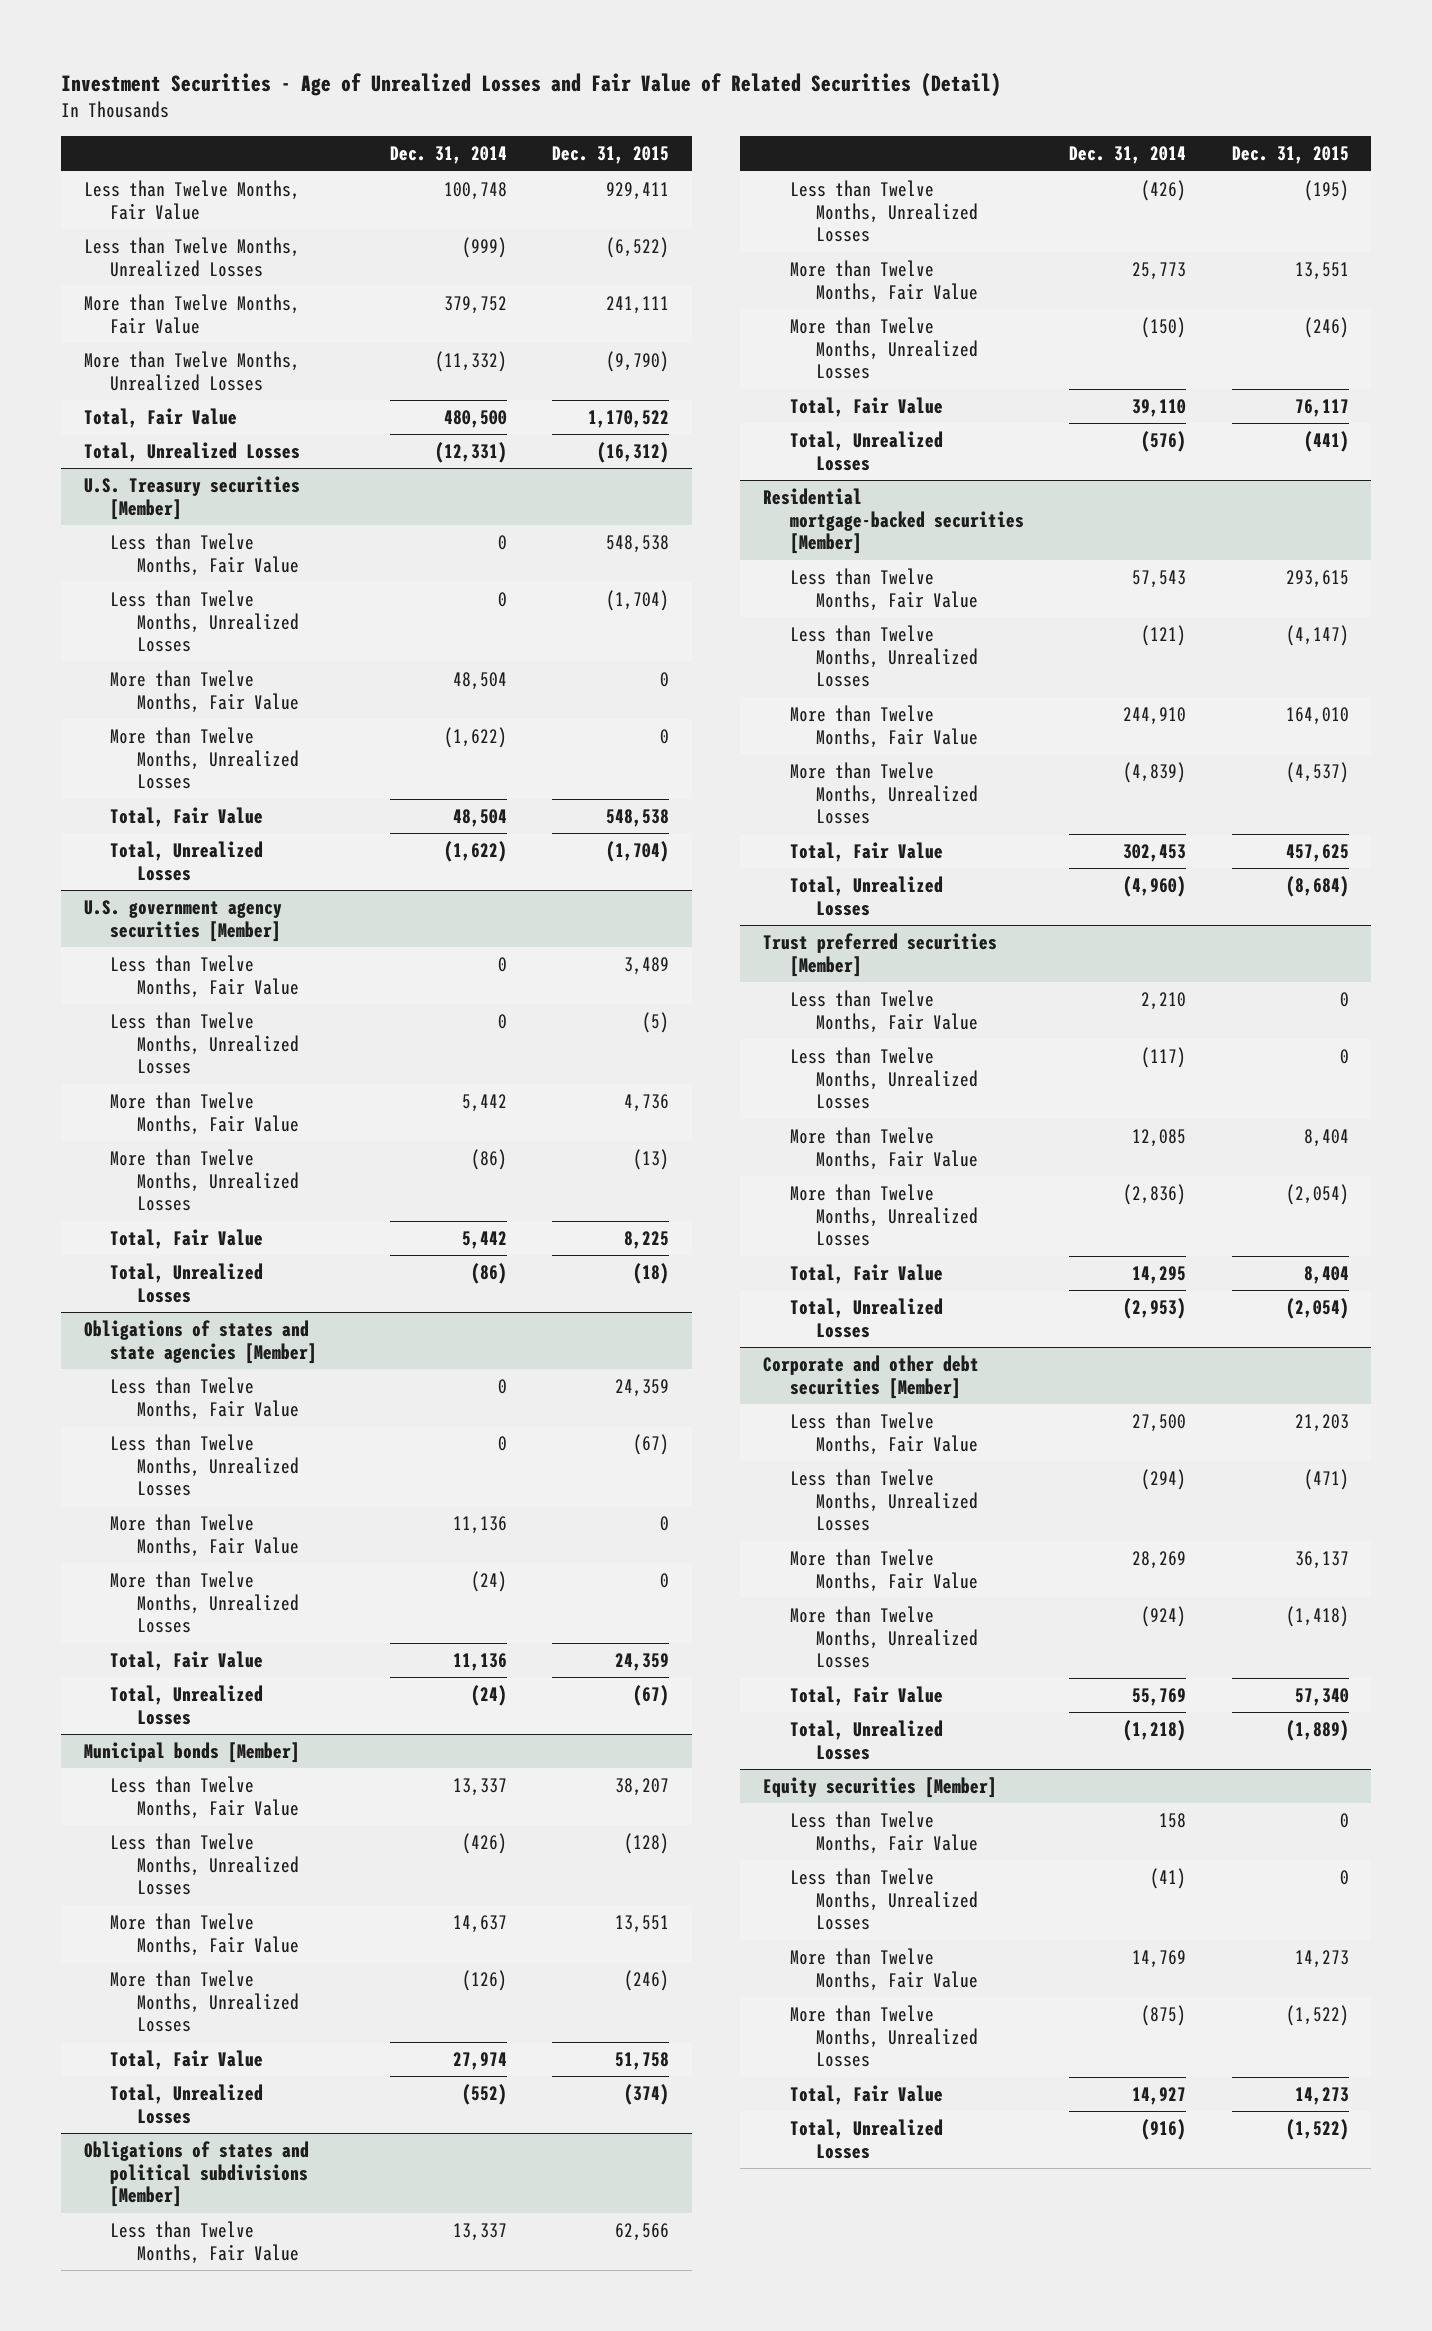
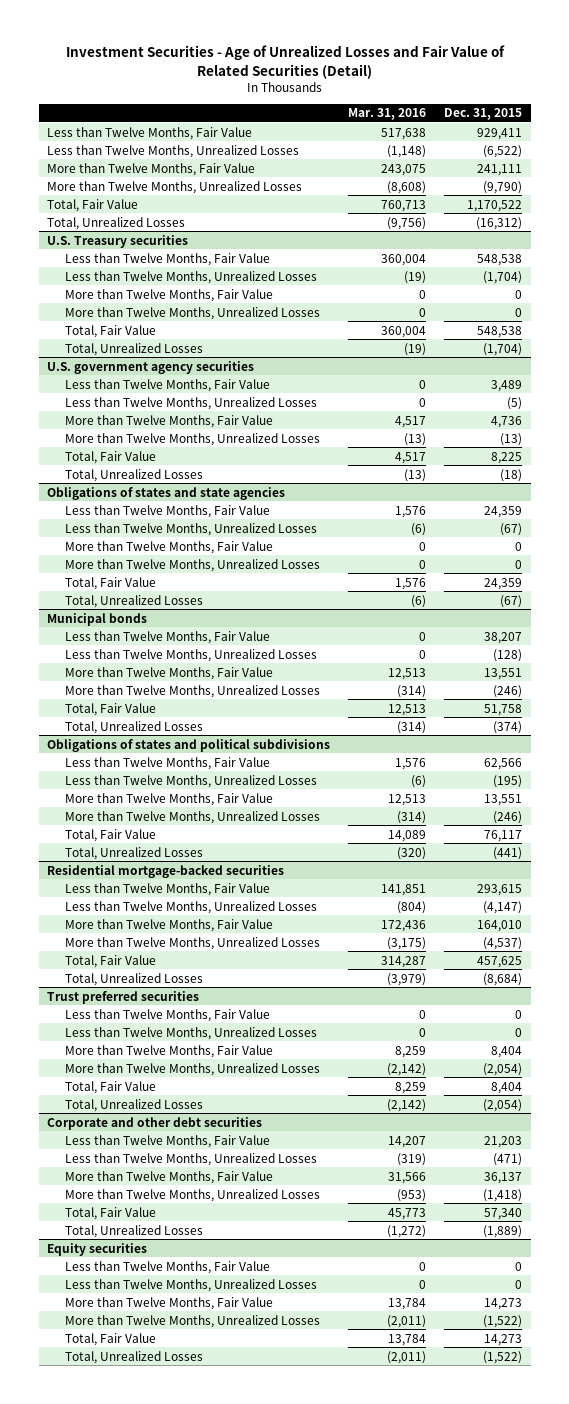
[389,146,507,165] Dec. 31, 2014 -> none
none -> [348,108,427,121] Mar. 31, 2016
[83,475,300,520] U.S. Treasury securities [Member] -> [47,234,189,248] U.S. Treasury securities
[83,899,282,942] U.S. government agency securities [Member] -> [47,360,255,374] U.S. government agency securities
[83,1319,318,1364] Obligations of states and state agencies [Member] -> [47,486,286,500] Obligations of states and state agencies
[83,1741,300,1763] Municipal bonds [Member] -> [47,612,148,626] Municipal bonds
[83,2140,309,2208] Obligations of states and political subdivisions [Member] -> [47,738,331,752] Obligations of states and political subdivisions
[763,487,1024,555] Residential mortgage-backed securities [Member] -> [47,864,285,878] Residential mortgage-backed securities
[763,932,998,977] Trust preferred securities [Member] -> [47,990,200,1004] Trust preferred securities
[763,1354,980,1399] Corporate and other debt securities [Member] -> [47,1116,263,1130] Corporate and other debt securities
[763,1776,998,1798] Equity securities [Member] -> [47,1242,148,1256] Equity securities

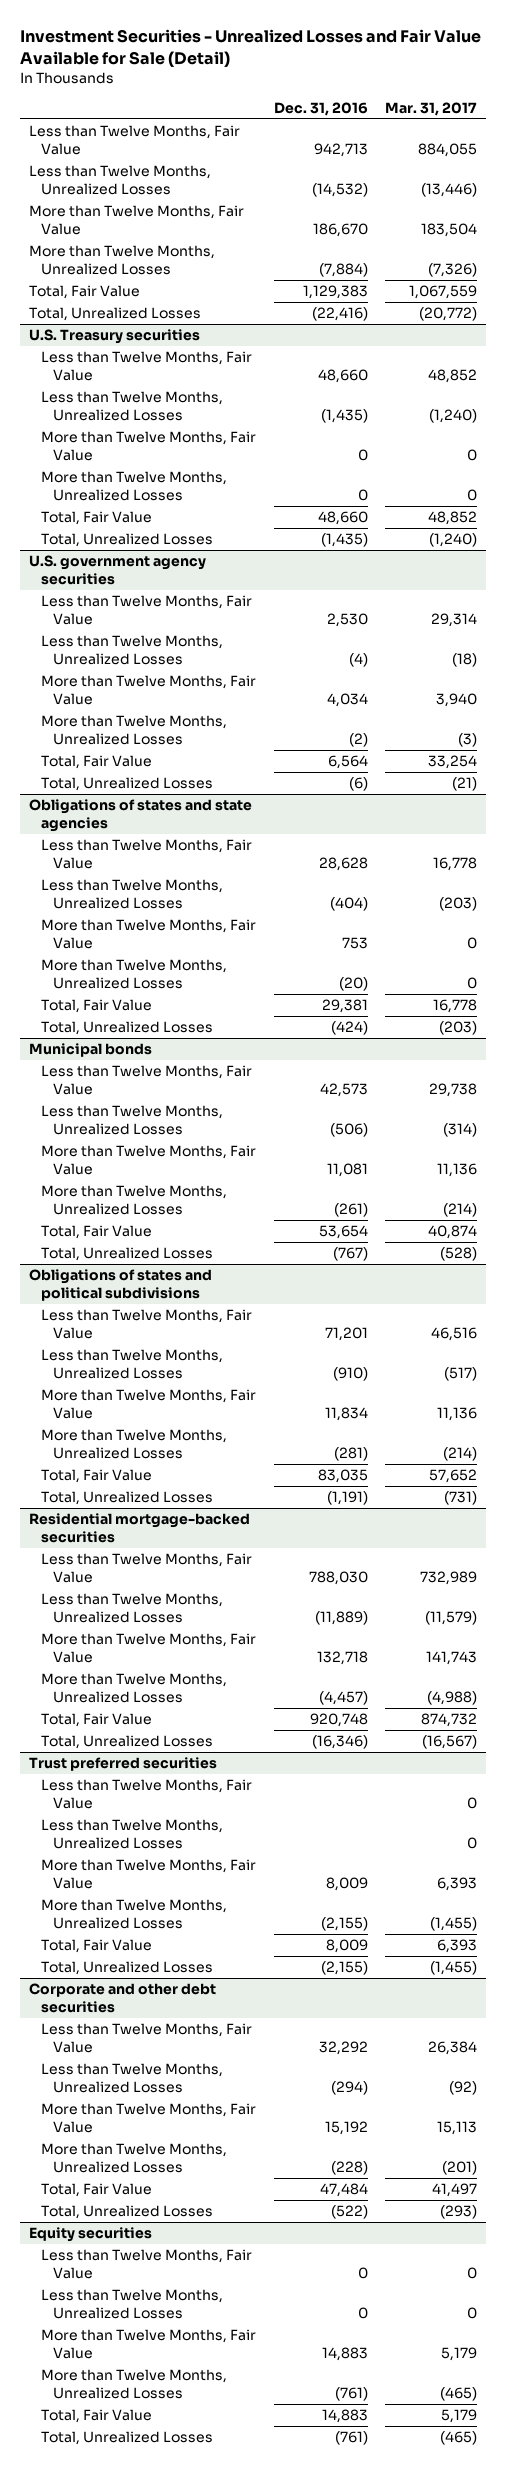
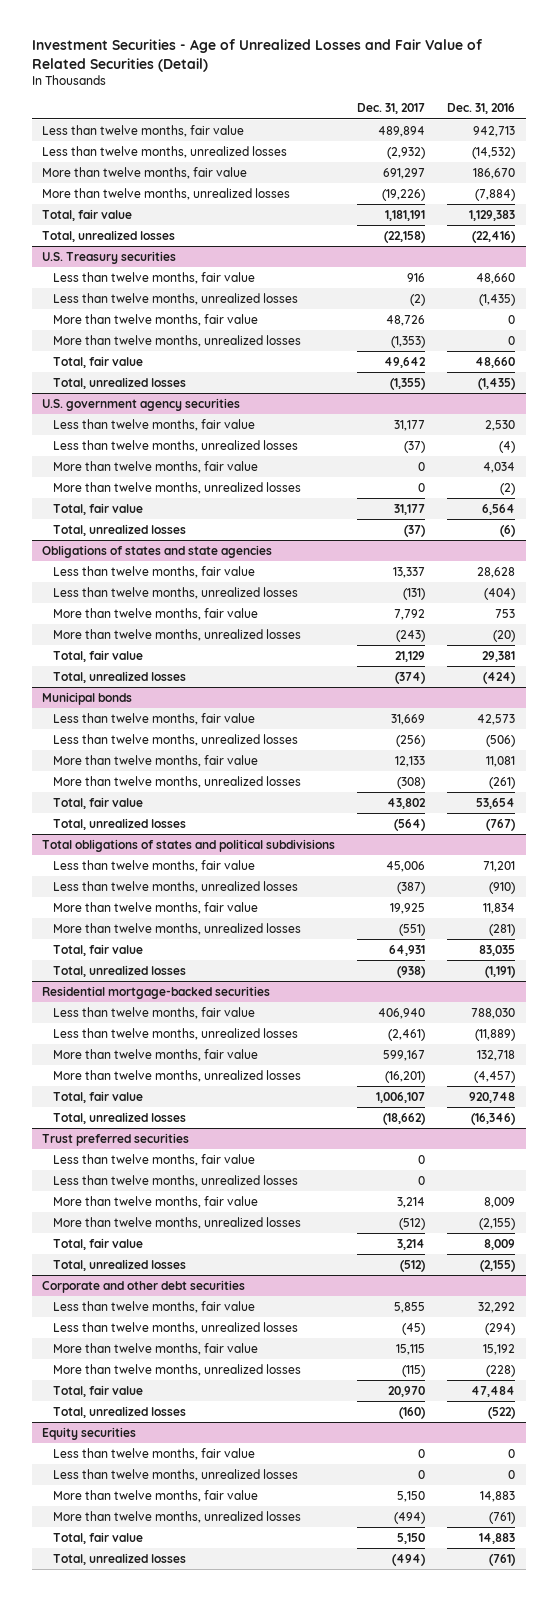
[19,28,481,67] Investment Securities - Unrealized Losses and Fair Value Available for Sale (Detail) -> [31,39,483,72] Investment Securities - Age of Unrealized Losses and Fair Value of Related Securities (Detail)
[385,102,478,117] Mar. 31, 2017 -> none
none -> [357,103,426,115] Dec. 31, 2017
[28,124,240,156] Less than Twelve Months, Fair Value -> [42,124,245,137] Less than twelve months, fair value
[28,164,211,196] Less than Twelve Months, Unrealized Losses -> [42,145,288,158] Less than twelve months, unrealized losses
[28,204,244,236] More than Twelve Months, Fair Value -> [42,166,248,179] More than twelve months, fair value
[28,244,215,276] More than Twelve Months, Unrealized Losses -> [42,187,291,200] More than twelve months, unrealized losses
[28,284,140,299] Total, Fair Value -> [42,208,133,221] Total, fair value
[28,306,201,321] Total, Unrealized Losses -> [42,229,176,242] Total, unrealized losses
[40,350,252,382] Less than Twelve Months, Fair Value -> [53,271,256,284] Less than twelve months, fair value
[40,390,223,422] Less than Twelve Months, Unrealized Losses -> [53,292,299,305] Less than twelve months, unrealized losses
[40,430,256,462] More than Twelve Months, Fair Value -> [53,313,259,326] More than twelve months, fair value
[40,470,227,502] More than Twelve Months, Unrealized Losses -> [53,334,302,347] More than twelve months, unrealized losses
[40,510,152,525] Total, Fair Value -> [53,355,144,368] Total, fair value
[40,532,213,547] Total, Unrealized Losses -> [53,376,187,389] Total, unrealized losses
[40,594,252,626] Less than Twelve Months, Fair Value -> [53,418,256,431] Less than twelve months, fair value
[40,634,223,666] Less than Twelve Months, Unrealized Losses -> [53,439,299,452] Less than twelve months, unrealized losses
[40,674,256,706] More than Twelve Months, Fair Value -> [53,460,259,473] More than twelve months, fair value
[40,714,227,746] More than Twelve Months, Unrealized Losses -> [53,481,302,494] More than twelve months, unrealized losses
[40,754,152,769] Total, Fair Value -> [53,502,144,515] Total, fair value
[40,776,213,791] Total, Unrealized Losses -> [53,523,187,536] Total, unrealized losses
[40,838,252,870] Less than Twelve Months, Fair Value -> [53,565,256,578] Less than twelve months, fair value
[40,878,223,910] Less than Twelve Months, Unrealized Losses -> [53,586,299,599] Less than twelve months, unrealized losses
[40,918,256,950] More than Twelve Months, Fair Value -> [53,607,259,620] More than twelve months, fair value
[40,958,227,990] More than Twelve Months, Unrealized Losses -> [53,628,302,641] More than twelve months, unrealized losses
[40,998,152,1013] Total, Fair Value -> [53,649,144,662] Total, fair value
[40,1020,213,1035] Total, Unrealized Losses -> [53,670,187,683] Total, unrealized losses
[40,1064,252,1096] Less than Twelve Months, Fair Value -> [53,712,256,725] Less than twelve months, fair value
[40,1104,223,1136] Less than Twelve Months, Unrealized Losses -> [53,733,299,746] Less than twelve months, unrealized losses
[40,1144,256,1176] More than Twelve Months, Fair Value -> [53,754,259,767] More than twelve months, fair value
[40,1184,227,1216] More than Twelve Months, Unrealized Losses -> [53,775,302,788] More than twelve months, unrealized losses
[40,1224,152,1239] Total, Fair Value -> [53,796,144,809] Total, fair value
[40,1246,213,1261] Total, Unrealized Losses -> [53,817,187,830] Total, unrealized losses
[28,1268,212,1302] Obligations of states and political subdivisions -> [42,838,336,852] Total obligations of states and political subdivisions
[40,1308,252,1340] Less than Twelve Months, Fair Value -> [53,859,256,872] Less than twelve months, fair value
[40,1348,223,1380] Less than Twelve Months, Unrealized Losses -> [53,880,299,893] Less than twelve months, unrealized losses
[40,1388,256,1420] More than Twelve Months, Fair Value -> [53,901,259,914] More than twelve months, fair value
[40,1428,227,1460] More than Twelve Months, Unrealized Losses -> [53,922,302,935] More than twelve months, unrealized losses
[40,1468,152,1483] Total, Fair Value -> [53,943,144,956] Total, fair value
[40,1490,213,1505] Total, Unrealized Losses -> [53,964,187,977] Total, unrealized losses
[40,1552,252,1584] Less than Twelve Months, Fair Value -> [53,1006,256,1019] Less than twelve months, fair value
[40,1592,223,1624] Less than Twelve Months, Unrealized Losses -> [53,1027,299,1040] Less than twelve months, unrealized losses
[40,1632,256,1664] More than Twelve Months, Fair Value -> [53,1048,259,1061] More than twelve months, fair value
[40,1672,227,1704] More than Twelve Months, Unrealized Losses -> [53,1069,302,1082] More than twelve months, unrealized losses
[40,1712,152,1727] Total, Fair Value -> [53,1090,144,1103] Total, fair value
[40,1734,213,1749] Total, Unrealized Losses -> [53,1111,187,1124] Total, unrealized losses
[40,1778,252,1810] Less than Twelve Months, Fair Value -> [53,1153,256,1166] Less than twelve months, fair value
[40,1818,223,1850] Less than Twelve Months, Unrealized Losses -> [53,1174,299,1187] Less than twelve months, unrealized losses
[40,1858,256,1890] More than Twelve Months, Fair Value -> [53,1195,259,1208] More than twelve months, fair value
[40,1898,227,1930] More than Twelve Months, Unrealized Losses -> [53,1216,302,1229] More than twelve months, unrealized losses
[40,1938,152,1953] Total, Fair Value -> [53,1237,144,1250] Total, fair value
[40,1960,213,1975] Total, Unrealized Losses -> [53,1258,187,1271] Total, unrealized losses
[40,2022,252,2054] Less than Twelve Months, Fair Value -> [53,1300,256,1313] Less than twelve months, fair value
[40,2062,223,2094] Less than Twelve Months, Unrealized Losses -> [53,1321,299,1334] Less than twelve months, unrealized losses
[40,2102,256,2134] More than Twelve Months, Fair Value -> [53,1342,259,1355] More than twelve months, fair value
[40,2142,227,2174] More than Twelve Months, Unrealized Losses -> [53,1363,302,1376] More than twelve months, unrealized losses
[40,2182,152,2197] Total, Fair Value -> [53,1384,144,1397] Total, fair value
[40,2204,213,2219] Total, Unrealized Losses -> [53,1405,187,1418] Total, unrealized losses
[40,2248,252,2280] Less than Twelve Months, Fair Value -> [53,1447,256,1460] Less than twelve months, fair value
[40,2288,223,2320] Less than Twelve Months, Unrealized Losses -> [53,1468,299,1481] Less than twelve months, unrealized losses
[40,2328,256,2360] More than Twelve Months, Fair Value -> [53,1489,259,1502] More than twelve months, fair value
[40,2368,227,2400] More than Twelve Months, Unrealized Losses -> [53,1510,302,1523] More than twelve months, unrealized losses
[40,2408,152,2423] Total, Fair Value -> [53,1531,144,1544] Total, fair value
[40,2430,213,2445] Total, Unrealized Losses -> [53,1552,187,1565] Total, unrealized losses

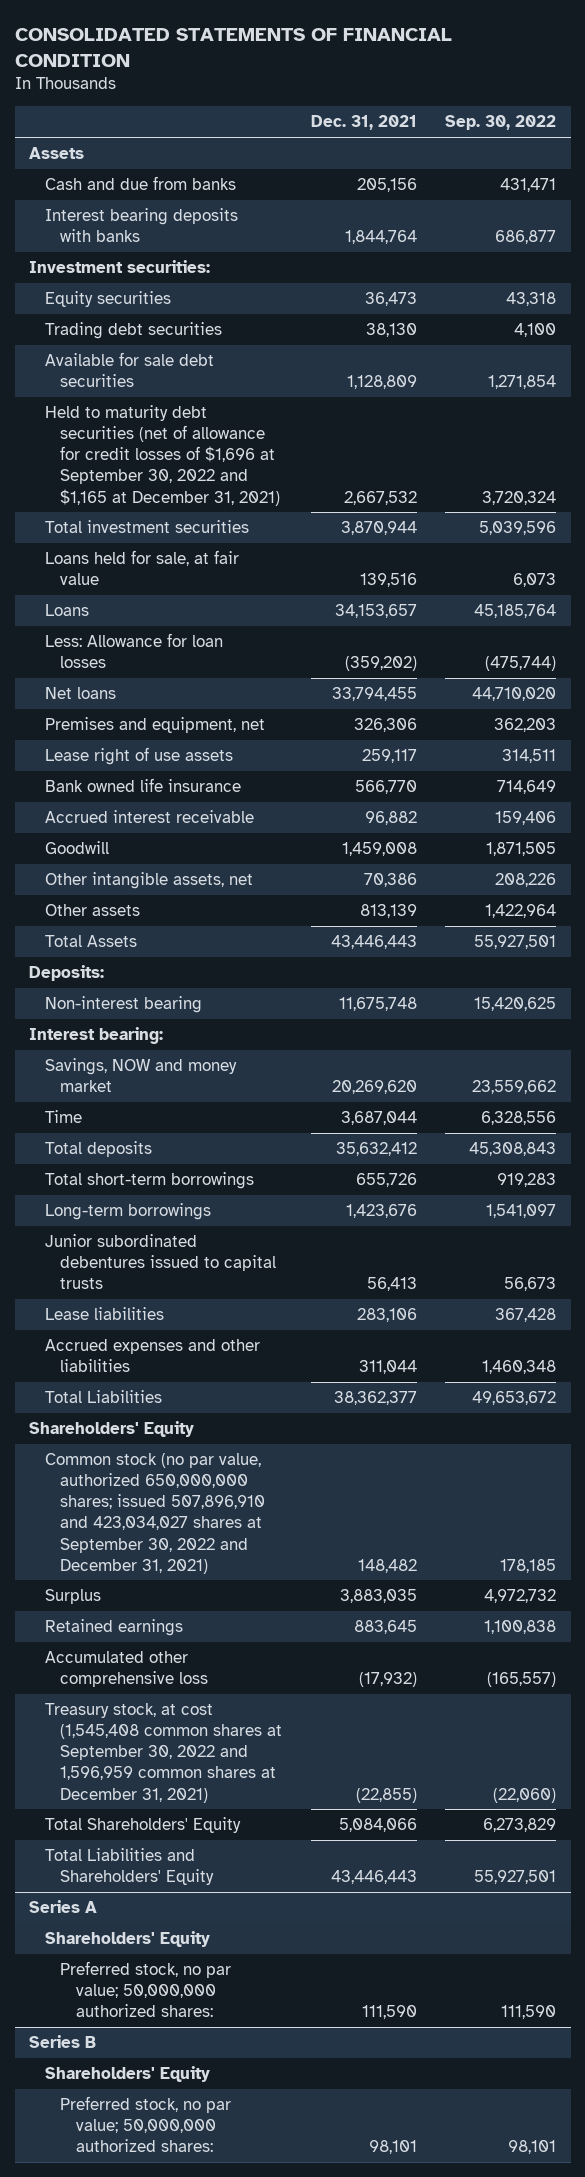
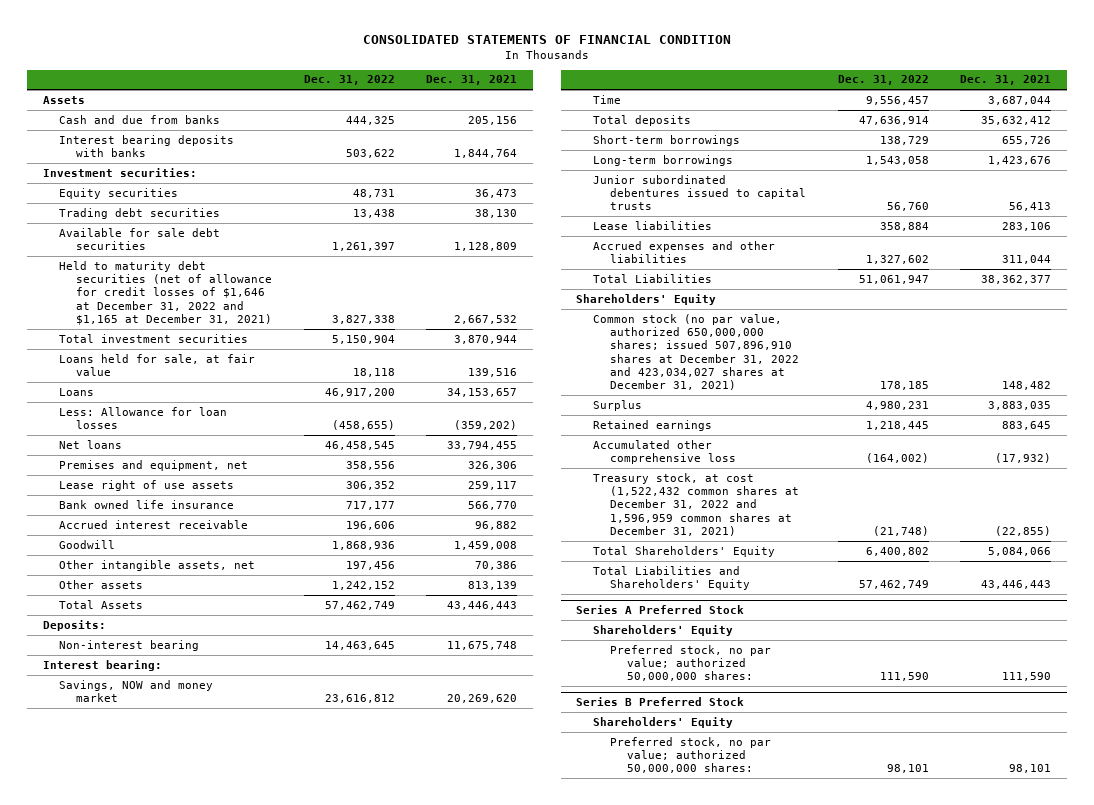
[445,115,557,131] Sep. 30, 2022 -> none
none -> [303,75,395,86] Dec. 31, 2022
[44,405,281,506] Held to maturity debt securities (net of allowance for credit losses of $1,696 at September 30, 2022 and $1,165 at December 31, 2021) -> [59,260,273,326] Held to maturity debt securities (net of allowance for credit losses of $1,646 at December 31, 2022 and $1,165 at December 31, 2021)
[44,1172,254,1190] Total short-term borrowings -> [593,134,741,146] Short-term borrowings
[44,1453,266,1574] Common stock (no par value, authorized 650,000,000 shares; issued 507,896,910 and 423,034,027 shares at September 30, 2022 and December 31, 2021) -> [593,313,799,391] Common stock (no par value, authorized 650,000,000 shares; issued 507,896,910 shares at December 31, 2022 and 423,034,027 shares at December 31, 2021)
[44,1703,283,1803] Treasury stock, at cost (1,545,408 common shares at September 30, 2022 and 1,596,959 common shares at December 31, 2021) -> [593,472,799,537] Treasury stock, at cost (1,522,432 common shares at December 31, 2022 and 1,596,959 common shares at December 31, 2021)
[29,1900,98,1914] Series A -> [576,605,745,615] Series A Preferred Stock
[60,1961,232,2018] Preferred stock, no par value; 50,000,000 authorized shares: -> [609,644,771,682] Preferred stock, no par value; authorized 50,000,000 shares:
[29,2035,97,2049] Series B -> [576,697,745,707] Series B Preferred Stock
[60,2096,232,2153] Preferred stock, no par value; 50,000,000 authorized shares: -> [609,736,771,774] Preferred stock, no par value; authorized 50,000,000 shares:

